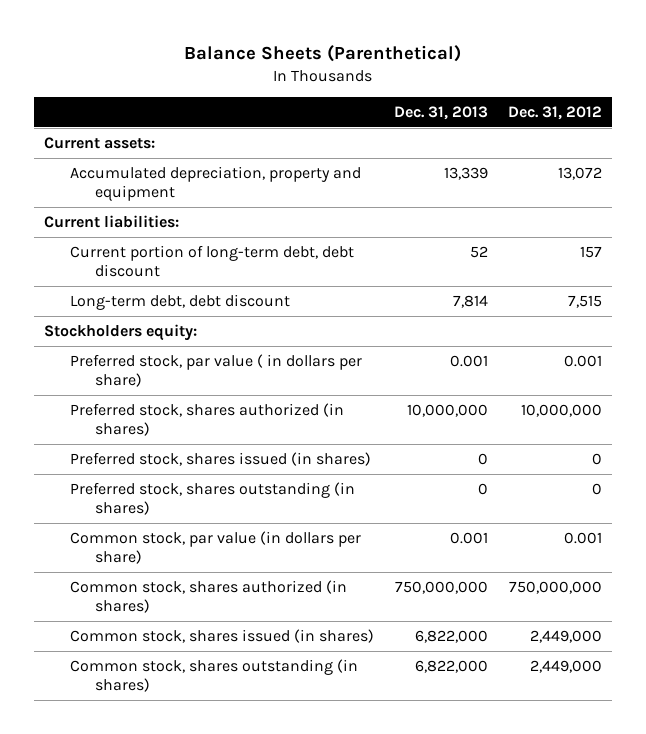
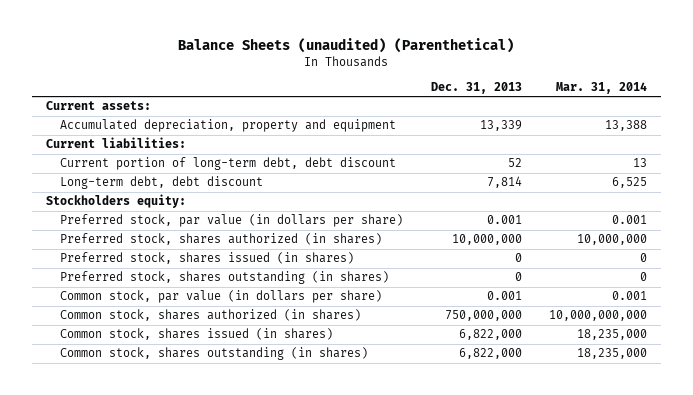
[184,44,462,62] Balance Sheets (Parenthetical) -> [178,38,515,54] Balance Sheets (unaudited) (Parenthetical)
[508,105,603,120] Dec. 31, 2012 -> none
none -> [556,81,648,94] Mar. 31, 2014
[69,354,362,388] Preferred stock, par value ( in dollars per share) -> [60,214,404,228] Preferred stock, par value (in dollars per share)

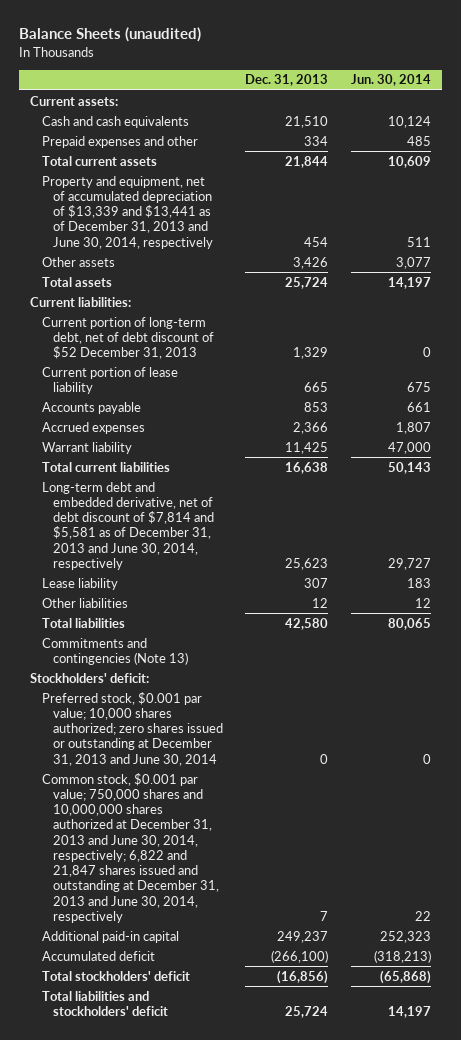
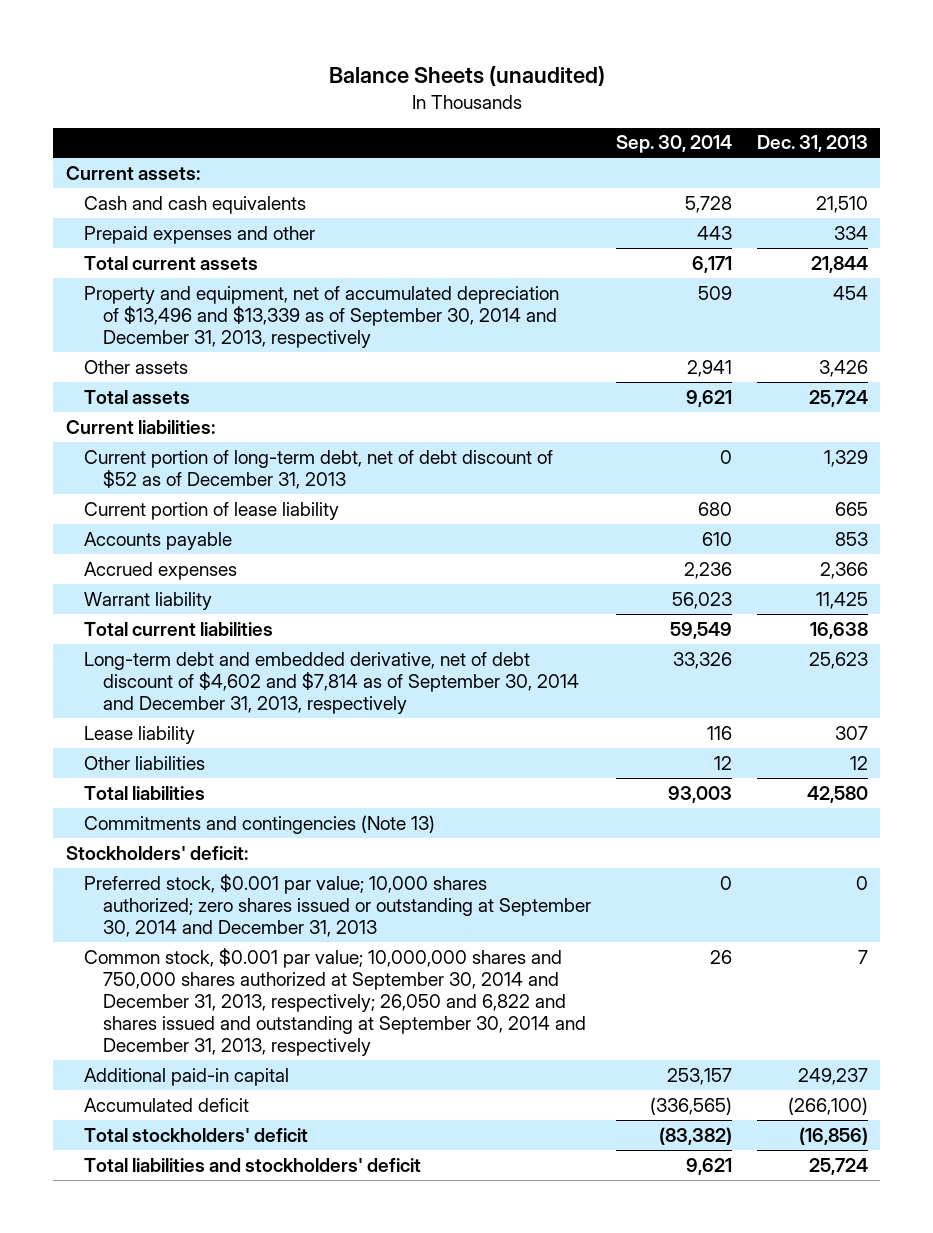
[351,74,432,87] Jun. 30, 2014 -> none
none -> [615,135,732,154] Sep. 30, 2014
[41,175,213,249] Property and equipment, net of accumulated depreciation of $13,339 and $13,441 as of December 31, 2013 and June 30, 2014, respectively -> [84,285,560,348] Property and equipment, net of accumulated depreciation of $13,496 and $13,339 as of September 30, 2014 and December 31, 2013, respectively
[41,316,214,360] Current portion of long-term debt, net of debt discount of $52 December 31, 2013 -> [84,449,554,489] Current portion of long-term debt, net of debt discount of $52 as of December 31, 2013
[41,481,214,570] Long-term debt and embedded derivative, net of debt discount of $7,814 and $5,581 as of December 31, 2013 and June 30, 2014, respectively -> [84,651,579,714] Long-term debt and embedded derivative, net of debt discount of $4,602 and $7,814 as of September 30, 2014 and December 31, 2013, respectively
[41,691,223,766] Preferred stock, $0.001 par value; 10,000 shares authorized; zero shares issued or outstanding at December 31, 2013 and June 30, 2014 -> [84,873,591,937] Preferred stock, $0.001 par value; 10,000 shares authorized; zero shares issued or outstanding at September 30, 2014 and December 31, 2013
[41,772,219,923] Common stock, $0.001 par value; 750,000 shares and 10,000,000 shares authorized at December 31, 2013 and June 30, 2014, respectively; 6,822 and 21,847 shares issued and outstanding at December 31, 2013 and June 30, 2014, respectively -> [84,947,586,1057] Common stock, $0.001 par value; 10,000,000 shares and 750,000 shares authorized at September 30, 2014 and December 31, 2013, respectively; 26,050 and 6,822 and shares issued and outstanding at September 30, 2014 and December 31, 2013, respectively

